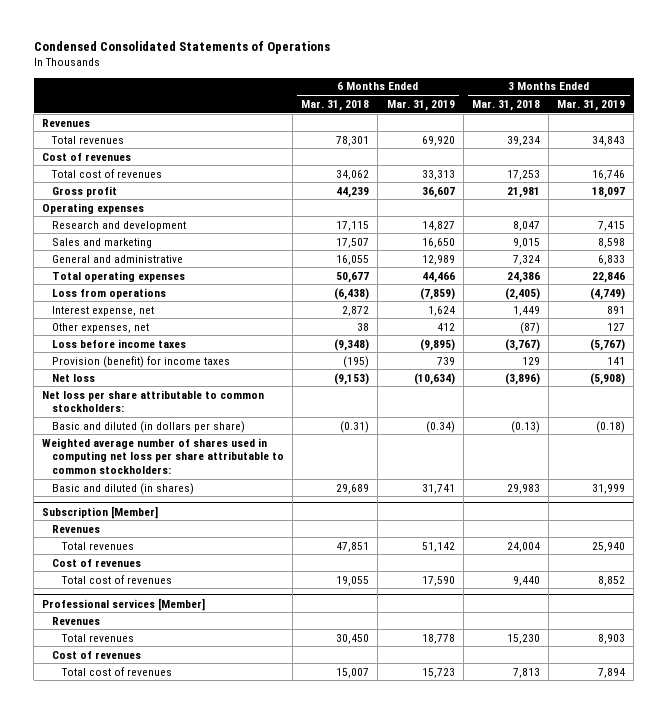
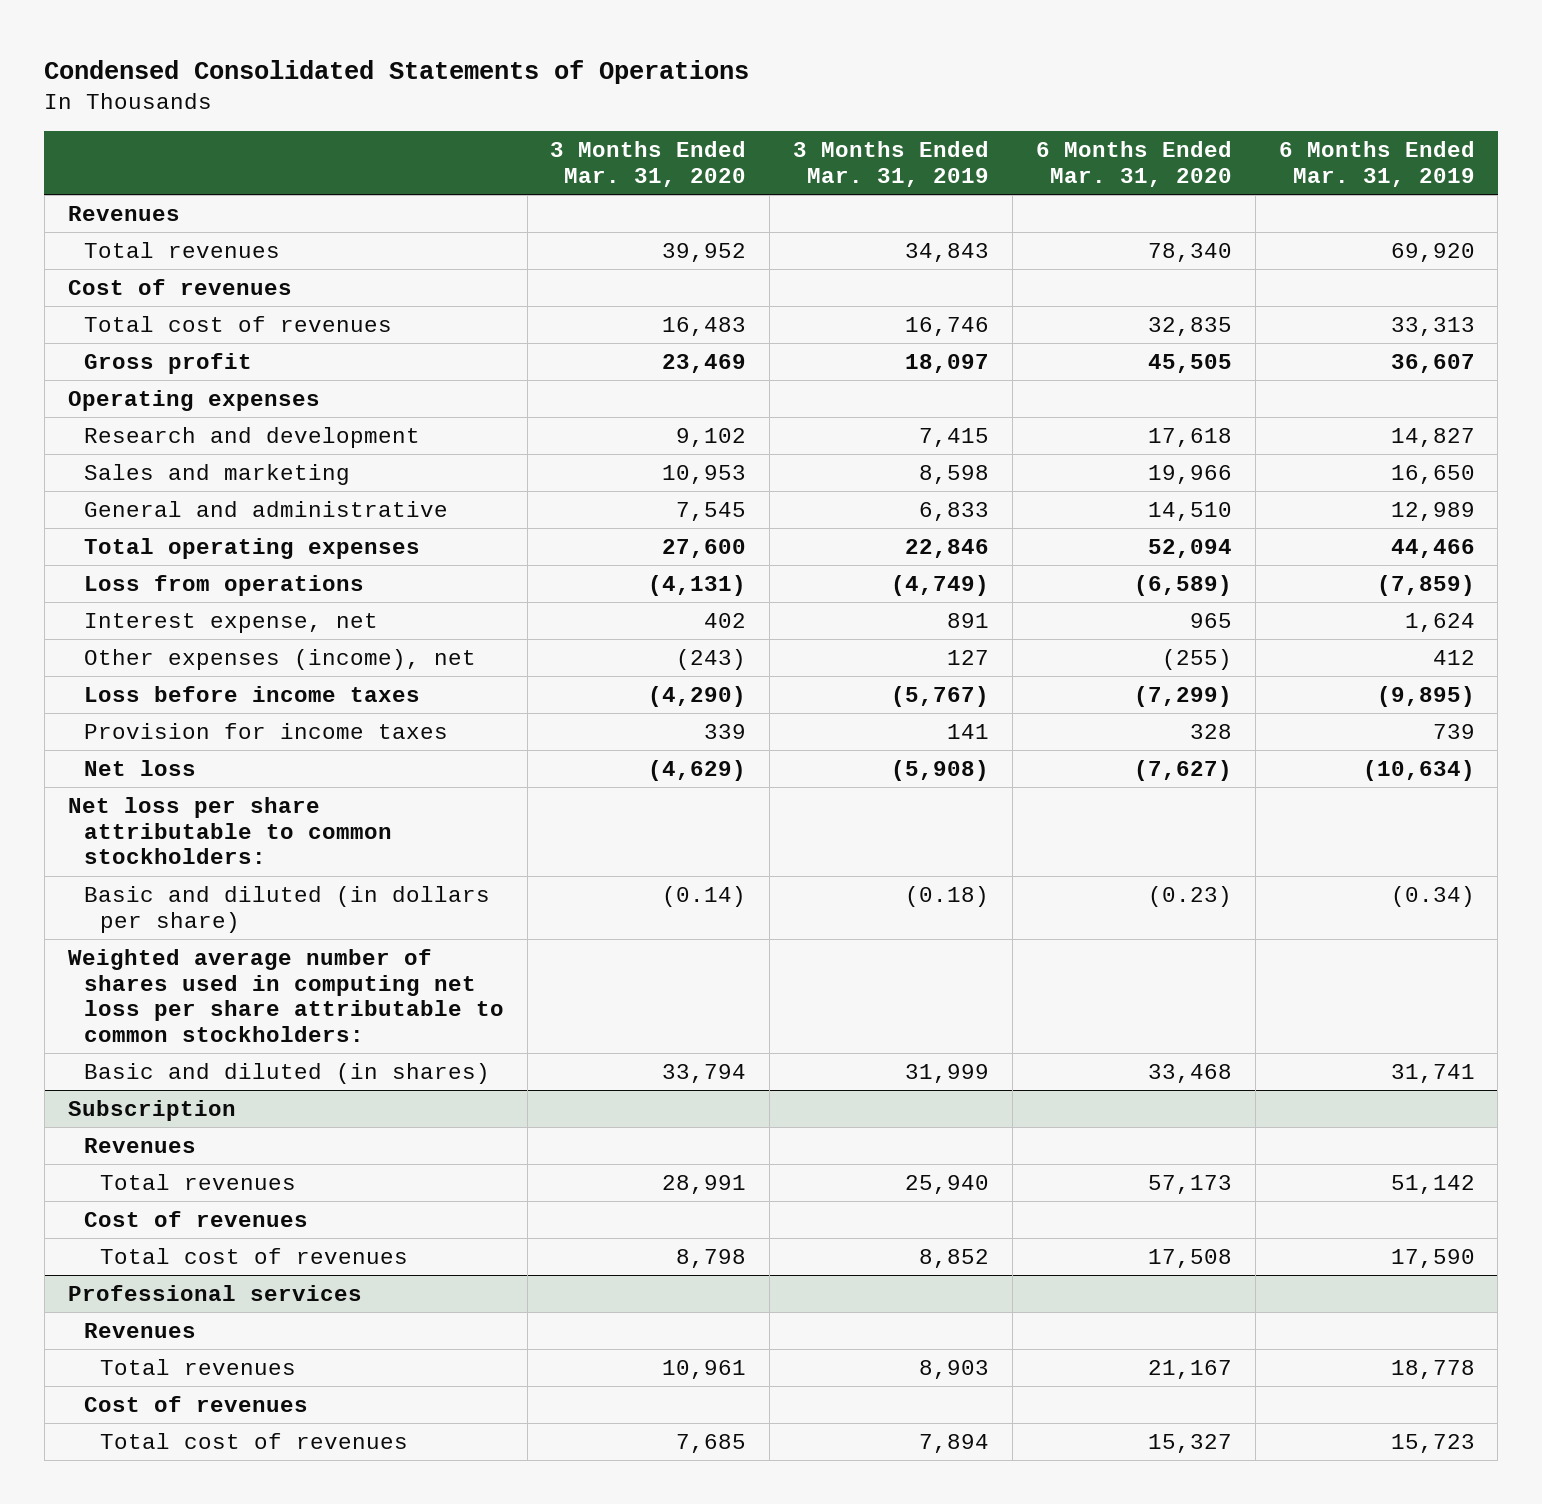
[301,99,370,111] Mar. 31, 2018 -> none
[471,99,540,111] Mar. 31, 2018 -> none
none -> [550,141,747,187] 3 Months Ended Mar. 31, 2020
none -> [1035,141,1232,187] 6 Months Ended Mar. 31, 2020
[51,322,149,333] Other expenses, net -> [83,648,476,670] Other expenses (income), net
[51,355,230,368] Provision (benefit) for income taxes -> [83,722,448,739] Provision for income taxes
[42,505,159,519] Subscription [Member] -> [67,1099,236,1121] Subscription
[42,597,206,611] Professional services [Member] -> [67,1284,362,1301] Professional services

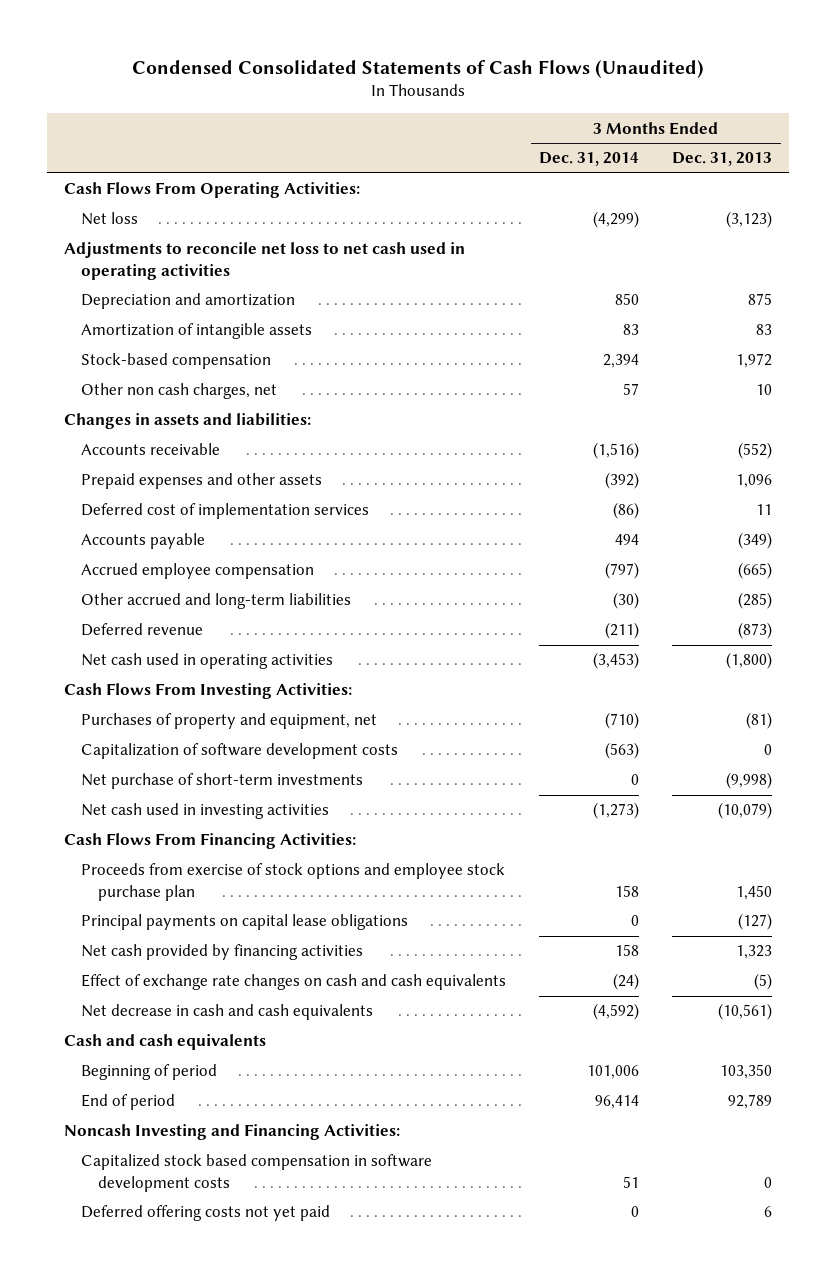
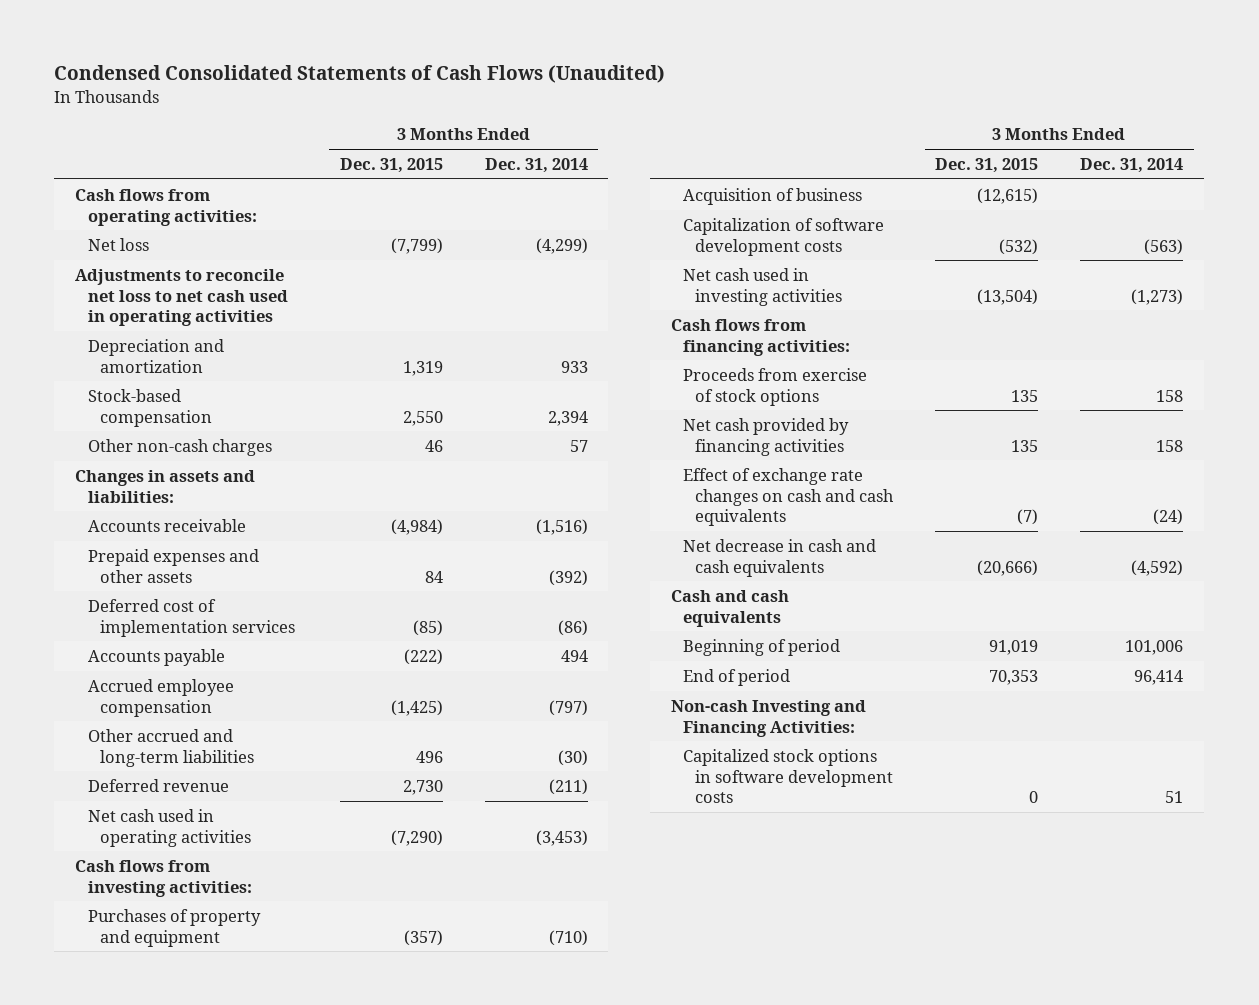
[672,152,773,167] Dec. 31, 2013 -> none
none -> [339,157,443,173] Dec. 31, 2015
[64,182,361,199] Cash Flows From Operating Activities: -> [75,188,257,226] Cash flows from operating activities:
[80,323,312,340] Amortization of intangible assets -> none
[615,293,640,306] 850 -> [560,360,588,373] 933
[80,383,277,400] Other non cash charges, net -> [87,438,272,456] Other non-cash charges
[64,683,353,700] Cash Flows From Investing Activities: -> [75,859,252,897] Cash flows from investing activities:
[80,713,377,730] Purchases of property and equipment, net -> [87,908,261,947] Purchases of property and equipment
none -> [683,187,863,205] Acquisition of business
[80,773,363,790] Net purchase of short-term investments -> none
[80,914,408,931] Principal payments on capital lease obligations -> none
[64,833,357,850] Cash Flows From Financing Activities: -> [671,318,851,356] Cash flows from financing activities:
[80,863,505,902] Proceeds from exercise of stock options and employee stock purchase plan -> [683,367,868,406] Proceeds from exercise of stock options
[80,1205,330,1222] Deferred offering costs not yet paid -> none
[64,1124,401,1141] Noncash Investing and Financing Activities: -> [671,699,867,737] Non-cash Investing and Financing Activities:
[80,1154,432,1193] Capitalized stock based compensation in software development costs -> [683,748,894,804] Capitalized stock options in software development costs

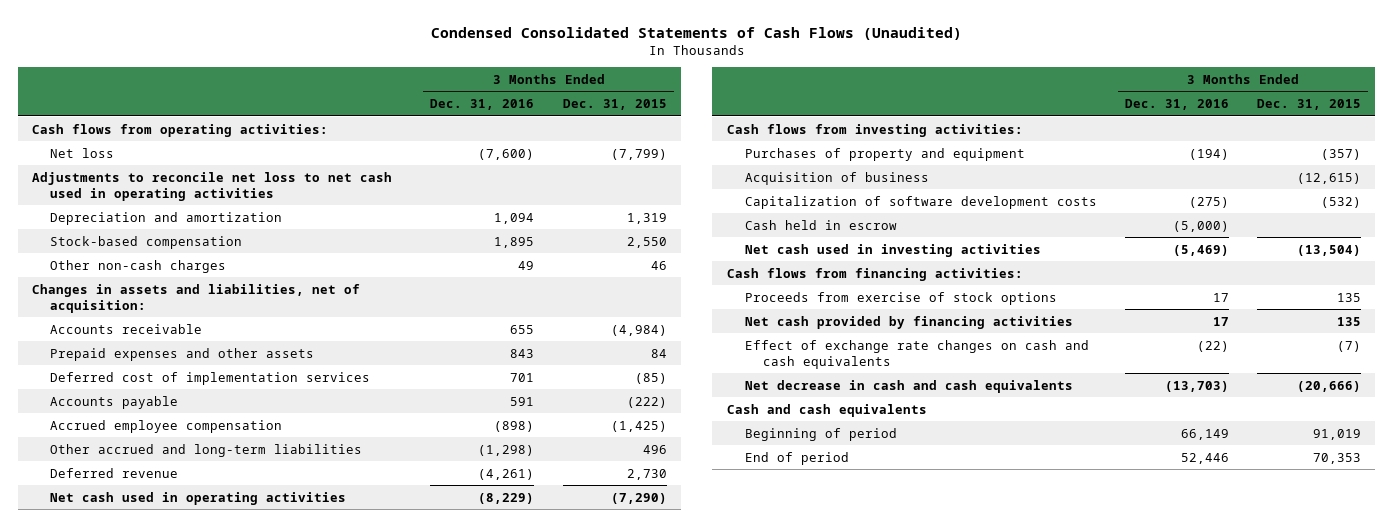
[484,157,588,173] Dec. 31, 2014 -> none
none -> [430,99,535,111] Dec. 31, 2016
[75,469,256,503] Changes in assets and liabilities: -> [32,283,361,313] Changes in assets and liabilities, net of acquisition:
none -> [744,219,897,230] Cash held in escrow
[671,699,867,737] Non-cash Investing and Financing Activities: -> none
[683,748,894,804] Capitalized stock options in software development costs -> none

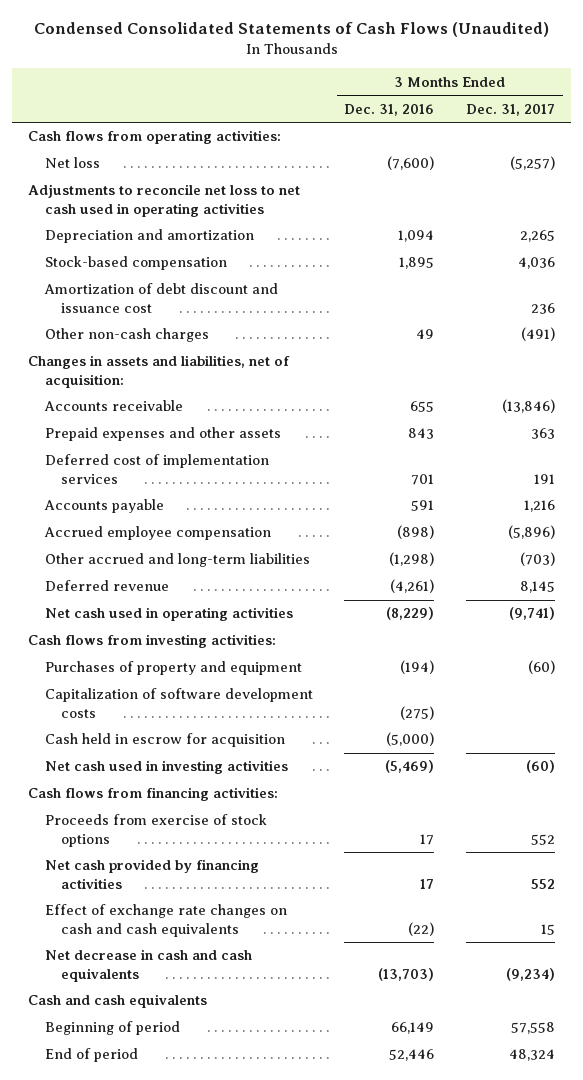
[562,99,667,111] Dec. 31, 2015 -> none
none -> [466,103,556,116] Dec. 31, 2017
none -> [43,283,278,313] Amortization of debt discount and issuance cost
[744,171,929,185] Acquisition of business -> none
[744,219,897,230] Cash held in escrow -> [44,733,285,748] Cash held in escrow for acquisition

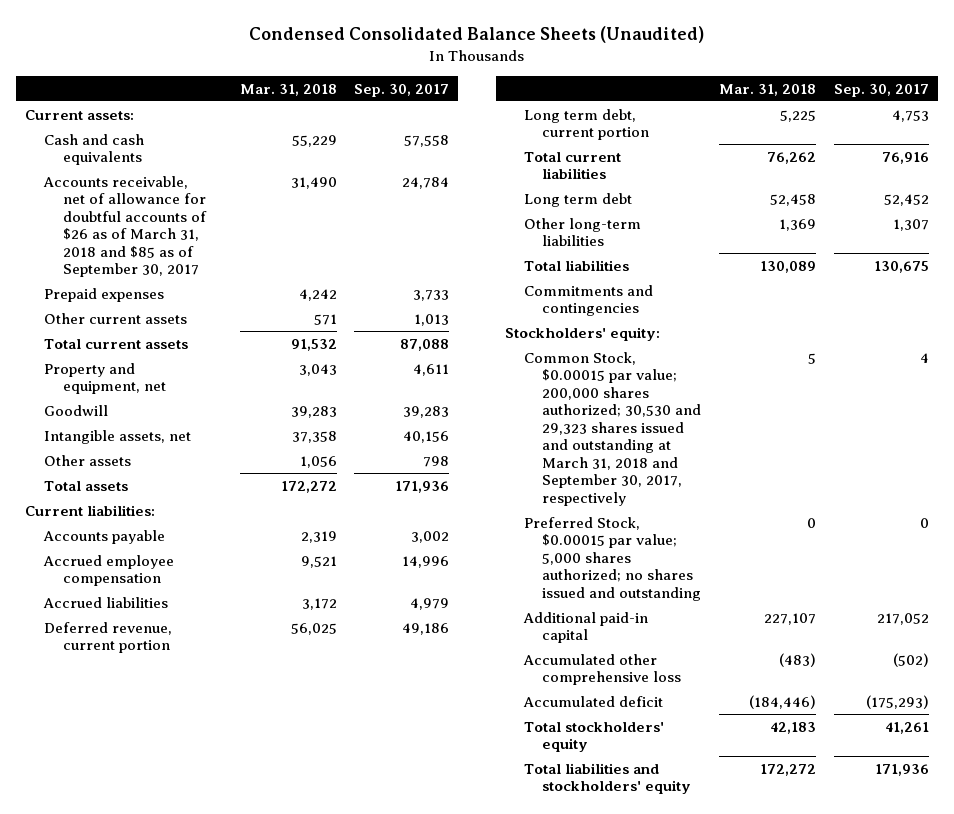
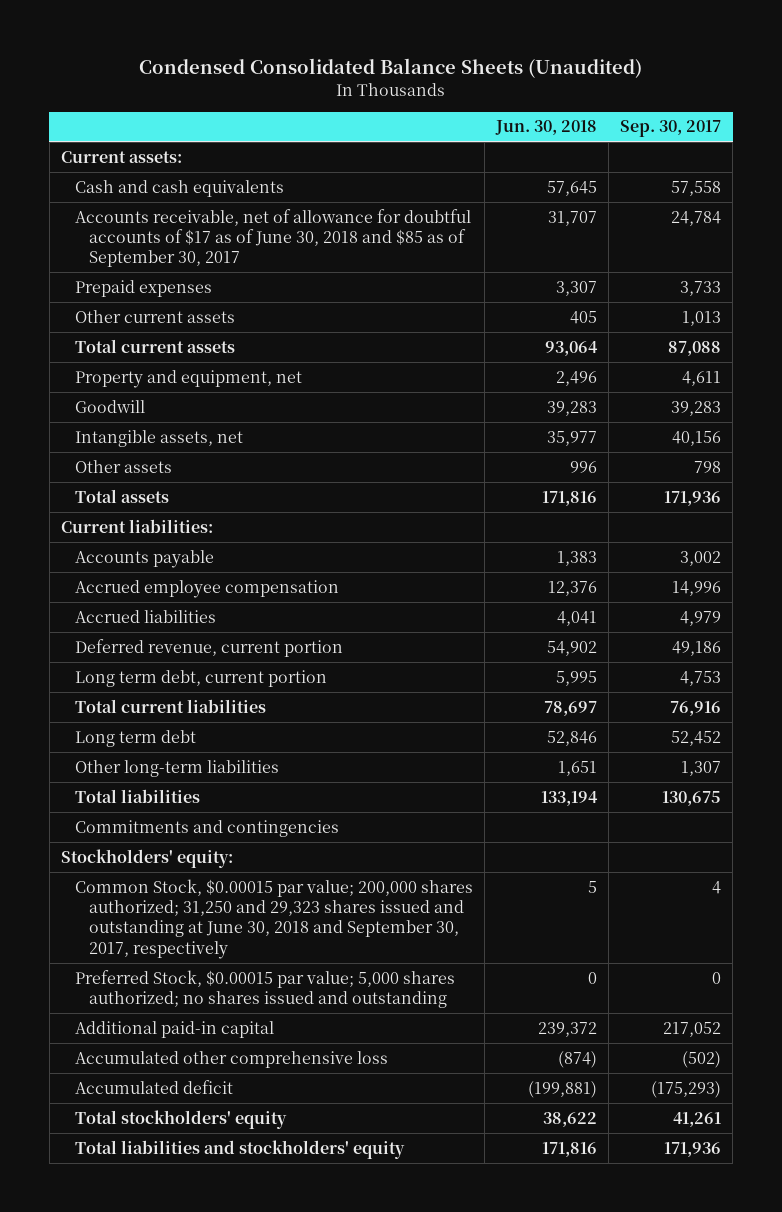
[239,83,337,96] Mar. 31, 2018 -> none
none -> [495,120,598,136] Jun. 30, 2018
[43,175,207,278] Accounts receivable, net of allowance for doubtful accounts of $26 as of March 31, 2018 and $85 as of September 30, 2017 -> [75,208,472,268] Accounts receivable, net of allowance for doubtful accounts of $17 as of June 30, 2018 and $85 as of September 30, 2017
[523,351,702,506] Common Stock, $0.00015 par value; 200,000 shares authorized; 30,530 and 29,323 shares issued and outstanding at March 31, 2018 and September 30, 2017, respectively -> [75,878,474,959] Common Stock, $0.00015 par value; 200,000 shares authorized; 31,250 and 29,323 shares issued and outstanding at June 30, 2018 and September 30, 2017, respectively

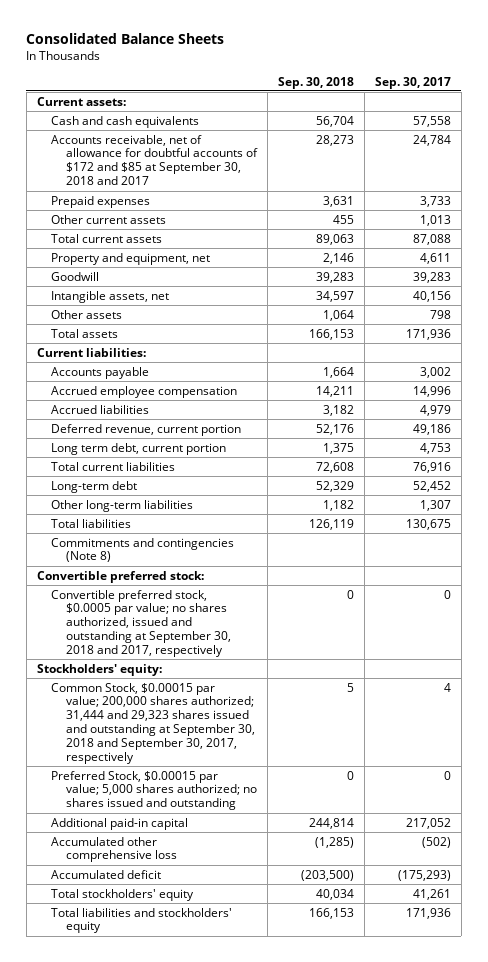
[139,58,643,79] Condensed Consolidated Balance Sheets (Unaudited) -> [26,33,225,45] Consolidated Balance Sheets
[495,120,598,136] Jun. 30, 2018 -> none
none -> [277,76,354,89] Sep. 30, 2018
[75,208,472,268] Accounts receivable, net of allowance for doubtful accounts of $17 as of June 30, 2018 and $85 as of September 30, 2017 -> [51,134,258,186] Accounts receivable, net of allowance for doubtful accounts of $172 and $85 at September 30, 2018 and 2017
[75,729,197,747] Long term debt -> [51,480,138,493] Long-term debt
[75,819,340,837] Commitments and contingencies -> [51,537,235,563] Commitments and contingencies (Note 8)
none -> [36,570,204,583] Convertible preferred stock:
none -> [51,589,231,658] Convertible preferred stock, $0.0005 par value; no shares authorized, issued and outstanding at September 30, 2018 and 2017, respectively
[75,878,474,959] Common Stock, $0.00015 par value; 200,000 shares authorized; 31,250 and 29,323 shares issued and outstanding at June 30, 2018 and September 30, 2017, respectively -> [51,682,255,765] Common Stock, $0.00015 par value; 200,000 shares authorized; 31,444 and 29,323 shares issued and outstanding at September 30, 2018 and September 30, 2017, respectively

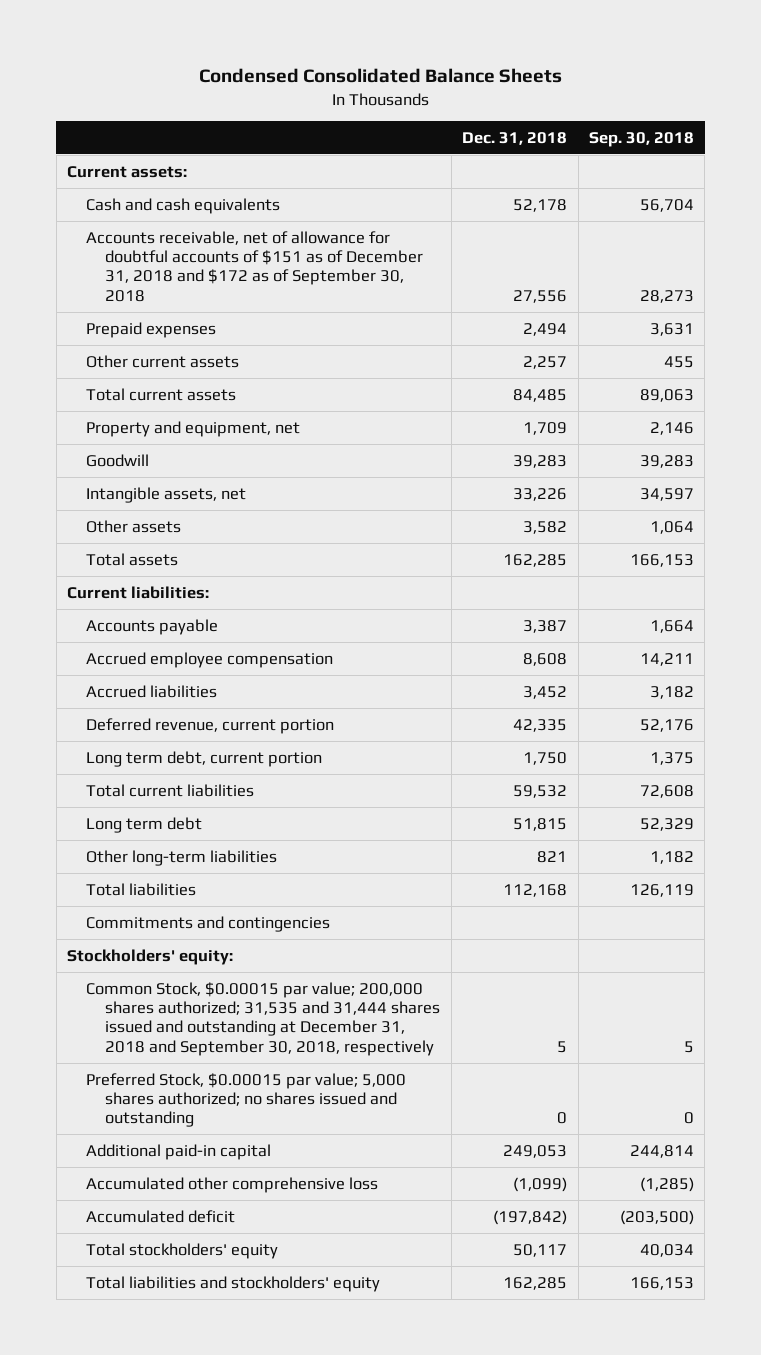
[26,33,225,45] Consolidated Balance Sheets -> [198,68,562,84] Condensed Consolidated Balance Sheets
[374,76,451,89] Sep. 30, 2017 -> none
none -> [462,132,568,146] Dec. 31, 2018
[51,134,258,186] Accounts receivable, net of allowance for doubtful accounts of $172 and $85 at September 30, 2018 and 2017 -> [86,230,424,302] Accounts receivable, net of allowance for doubtful accounts of $151 as of December 31, 2018 and $172 as of September 30, 2018
[51,480,138,493] Long-term debt -> [86,816,203,833] Long term debt
[36,570,204,583] Convertible preferred stock: -> none
[51,589,231,658] Convertible preferred stock, $0.0005 par value; no shares authorized, issued and outstanding at September 30, 2018 and 2017, respectively -> none
[51,537,235,563] Commitments and contingencies (Note 8) -> [86,915,331,932] Commitments and contingencies
[51,682,255,765] Common Stock, $0.00015 par value; 200,000 shares authorized; 31,444 and 29,323 shares issued and outstanding at September 30, 2018 and September 30, 2017, respectively -> [86,981,441,1056] Common Stock, $0.00015 par value; 200,000 shares authorized; 31,535 and 31,444 shares issued and outstanding at December 31, 2018 and September 30, 2018, respectively

